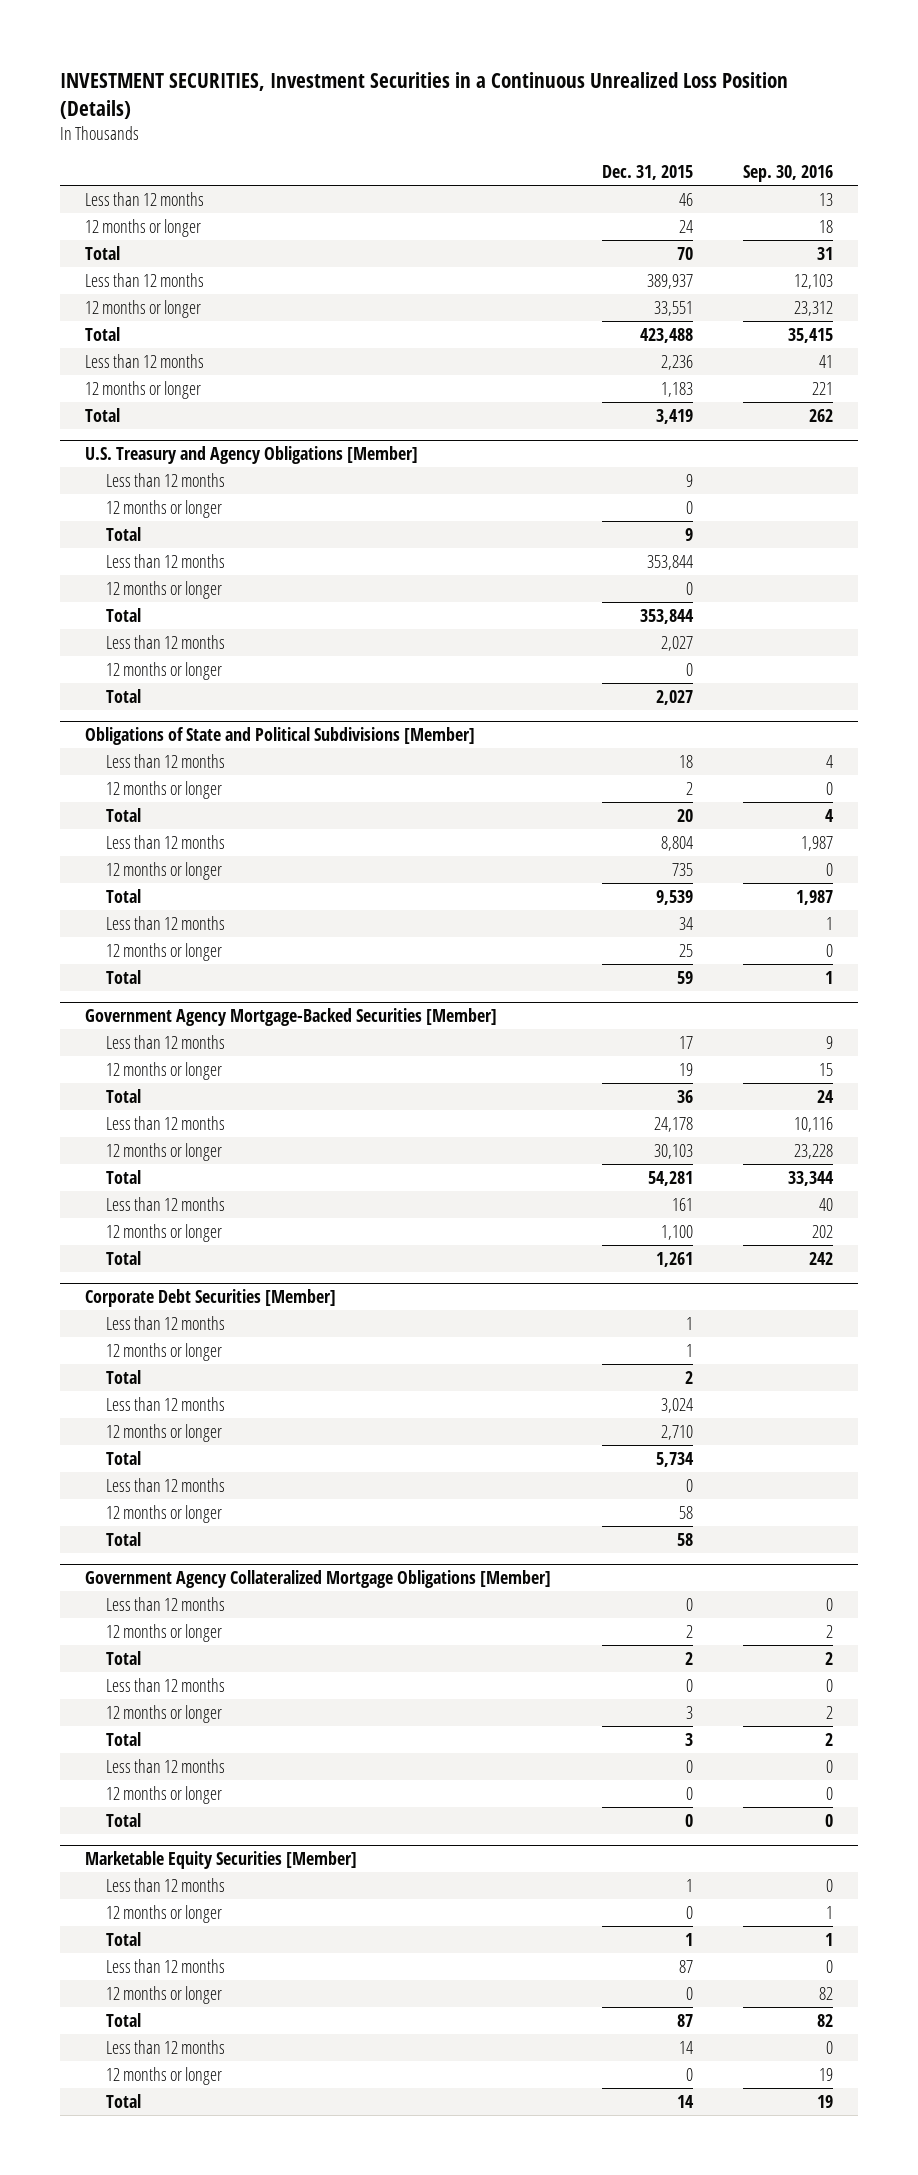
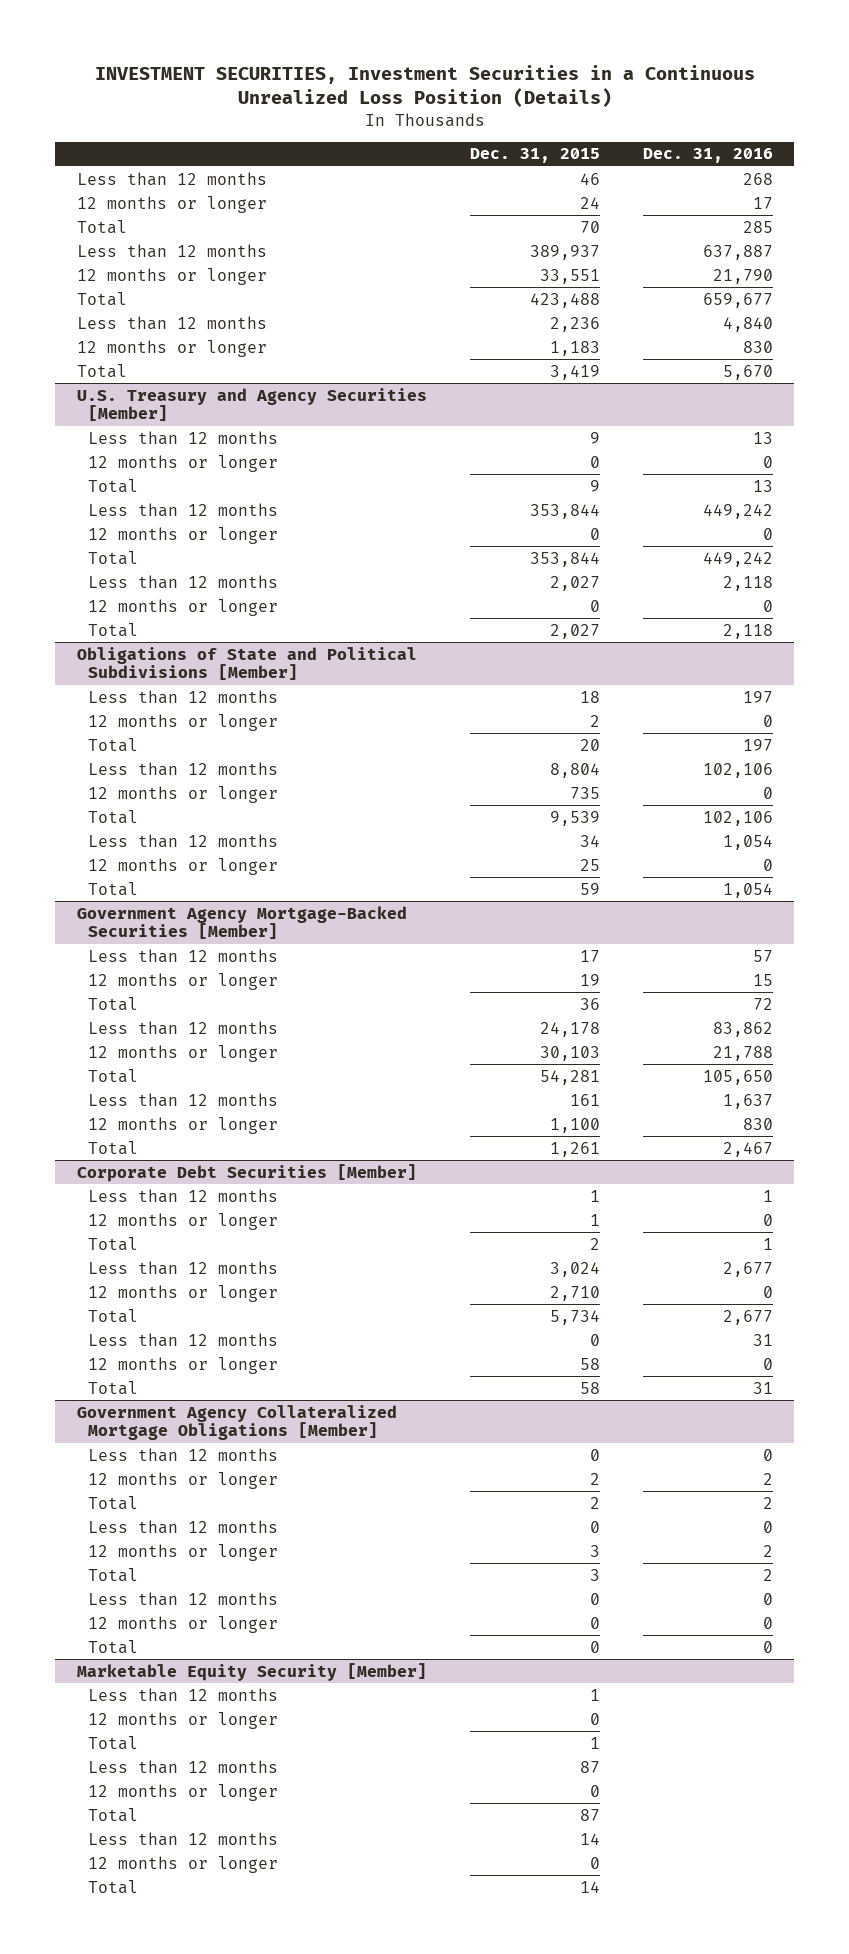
[742,165,833,183] Sep. 30, 2016 -> none
none -> [642,148,773,164] Dec. 31, 2016
[85,446,419,465] U.S. Treasury and Agency Obligations [Member] -> [76,387,427,422] U.S. Treasury and Agency Securities [Member]
[85,1851,358,1870] Marketable Equity Securities [Member] -> [76,1662,427,1681] Marketable Equity Security [Member]

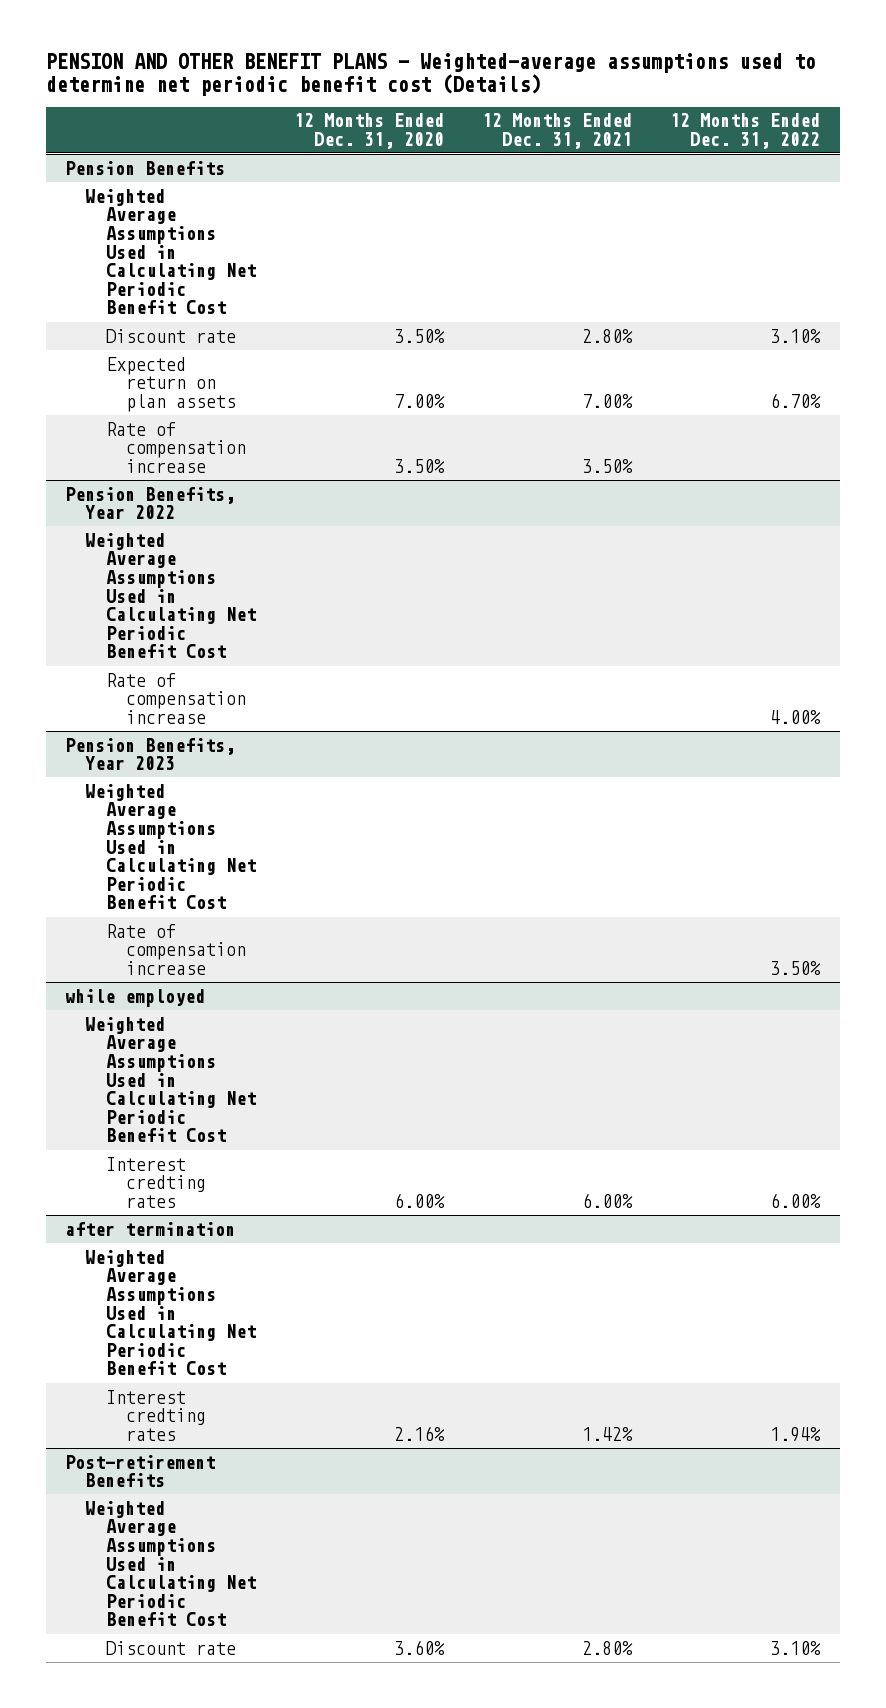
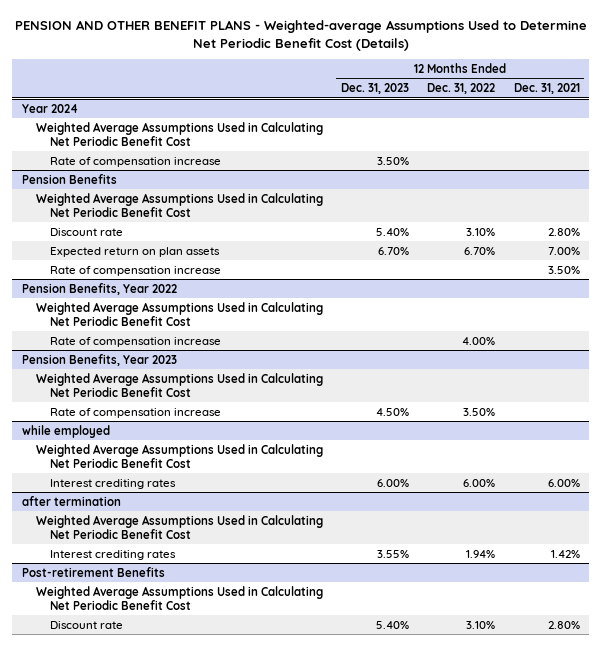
[45,52,816,96] PENSION AND OTHER BENEFIT PLANS - Weighted-average assumptions used to determine net periodic benefit cost (Details) -> [14,20,587,51] PENSION AND OTHER BENEFIT PLANS - Weighted-average Assumptions Used to Determine Net Periodic Benefit Cost (Details)
[294,113,445,149] 12 Months Ended Dec. 31, 2020 -> none
none -> [340,82,409,94] Dec. 31, 2023
none -> [21,103,78,113] Year 2024
none -> [35,121,323,146] Weighted Average Assumptions Used in Calculating Net Periodic Benefit Cost
none -> [49,156,221,167] Rate of compensation increase
[105,1156,207,1208] Interest credting rates -> [49,478,176,489] Interest crediting rates
[105,1389,207,1441] Interest credting rates -> [49,549,176,560] Interest crediting rates

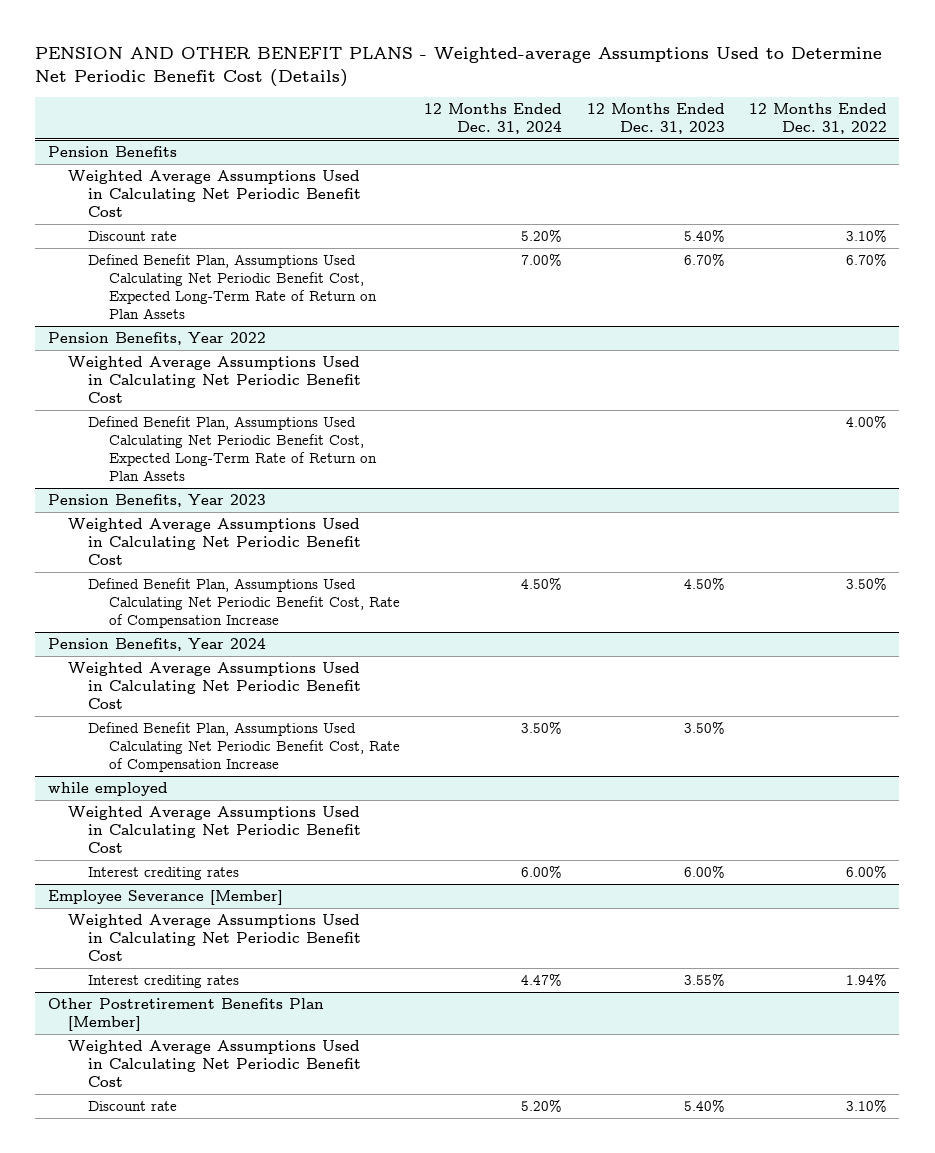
[513,82,580,94] Dec. 31, 2021 -> none
none -> [424,102,563,134] 12 Months Ended Dec. 31, 2024
[21,103,78,113] Year 2024 -> none
[35,121,323,146] Weighted Average Assumptions Used in Calculating Net Periodic Benefit Cost -> none
[49,156,221,167] Rate of compensation increase -> none
[49,265,221,276] Rate of compensation increase -> none
[49,246,220,257] Expected return on plan assets -> [88,254,377,320] Defined Benefit Plan, Assumptions Used Calculating Net Periodic Benefit Cost, Expected Long-Term Rate of Return on Plan Assets
[49,336,221,347] Rate of compensation increase -> none
none -> [88,416,377,482] Defined Benefit Plan, Assumptions Used Calculating Net Periodic Benefit Cost, Expected Long-Term Rate of Return on Plan Assets
[49,407,221,418] Rate of compensation increase -> [88,578,400,629] Defined Benefit Plan, Assumptions Used Calculating Net Periodic Benefit Cost, Rate of Compensation Increase
none -> [47,638,266,652] Pension Benefits, Year 2024
none -> [67,662,362,710] Weighted Average Assumptions Used in Calculating Net Periodic Benefit Cost
none -> [88,722,400,773] Defined Benefit Plan, Assumptions Used Calculating Net Periodic Benefit Cost, Rate of Compensation Increase
[21,495,121,506] after termination -> [47,890,283,906] Employee Severance [Member]
[21,566,165,577] Post-retirement Benefits -> [47,998,324,1032] Other Postretirement Benefits Plan [Member]

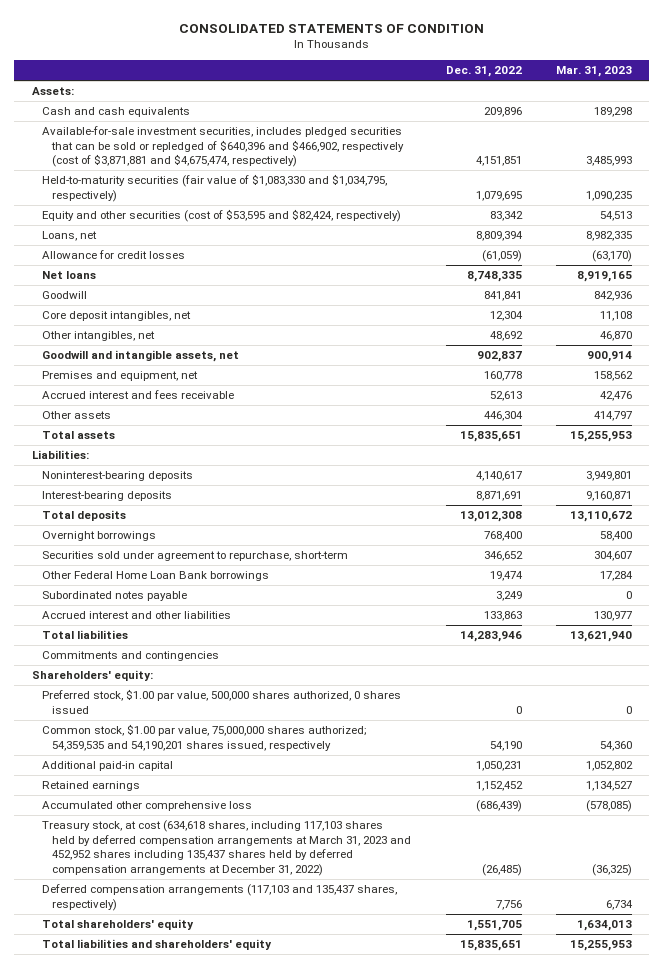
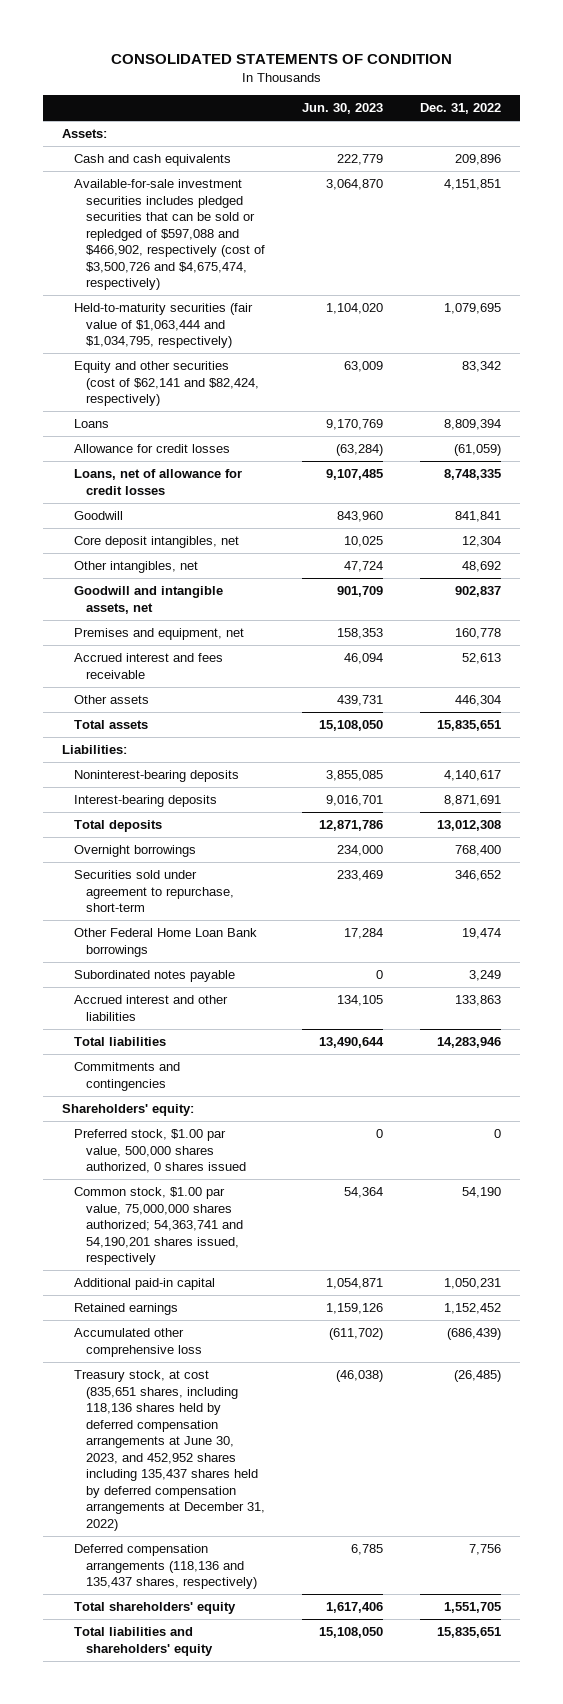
[555,66,632,78] Mar. 31, 2023 -> none
none -> [302,103,384,115] Jun. 30, 2023
[42,126,405,168] Available-for-sale investment securities, includes pledged securities that can be sold or repledged of $640,396 and $466,902, respectively (cost of $3,871,881 and $4,675,474, respectively) -> [74,179,266,291] Available-for-sale investment securities includes pledged securities that can be sold or repledged of $597,088 and $466,902, respectively (cost of $3,500,726 and $4,675,474, respectively)
[42,174,388,202] Held-to-maturity securities (fair value of $1,083,330 and $1,034,795, respectively) -> [74,303,254,349] Held-to-maturity securities (fair value of $1,063,444 and $1,034,795, respectively)
[42,209,402,223] Equity and other securities (cost of $53,595 and $82,424, respectively) -> [74,361,260,407] Equity and other securities (cost of $62,141 and $82,424, respectively)
[42,231,98,242] Loans, net -> [74,419,110,429] Loans
[42,271,97,280] Net loans -> [74,469,243,495] Loans, net of allowance for credit losses
[42,724,368,751] Common stock, $1.00 par value, 75,000,000 shares authorized; 54,359,535 and 54,190,201 shares issued, respectively -> [74,1187,244,1266] Common stock, $1.00 par value, 75,000,000 shares authorized; 54,363,741 and 54,190,201 shares issued, respectively
[42,820,412,876] Treasury stock, at cost (634,618 shares, including 117,103 shares held by deferred compensation arrangements at March 31, 2023 and 452,952 shares including 135,437 shares held by deferred compensation arrangements at December 31, 2022) -> [74,1370,266,1531] Treasury stock, at cost (835,651 shares, including 118,136 shares held by deferred compensation arrangements at June 30, 2023, and 452,952 shares including 135,437 shares held by deferred compensation arrangements at December 31, 2022)
[42,884,398,911] Deferred compensation arrangements (117,103 and 135,437 shares, respectively) -> [74,1544,258,1590] Deferred compensation arrangements (118,136 and 135,437 shares, respectively)

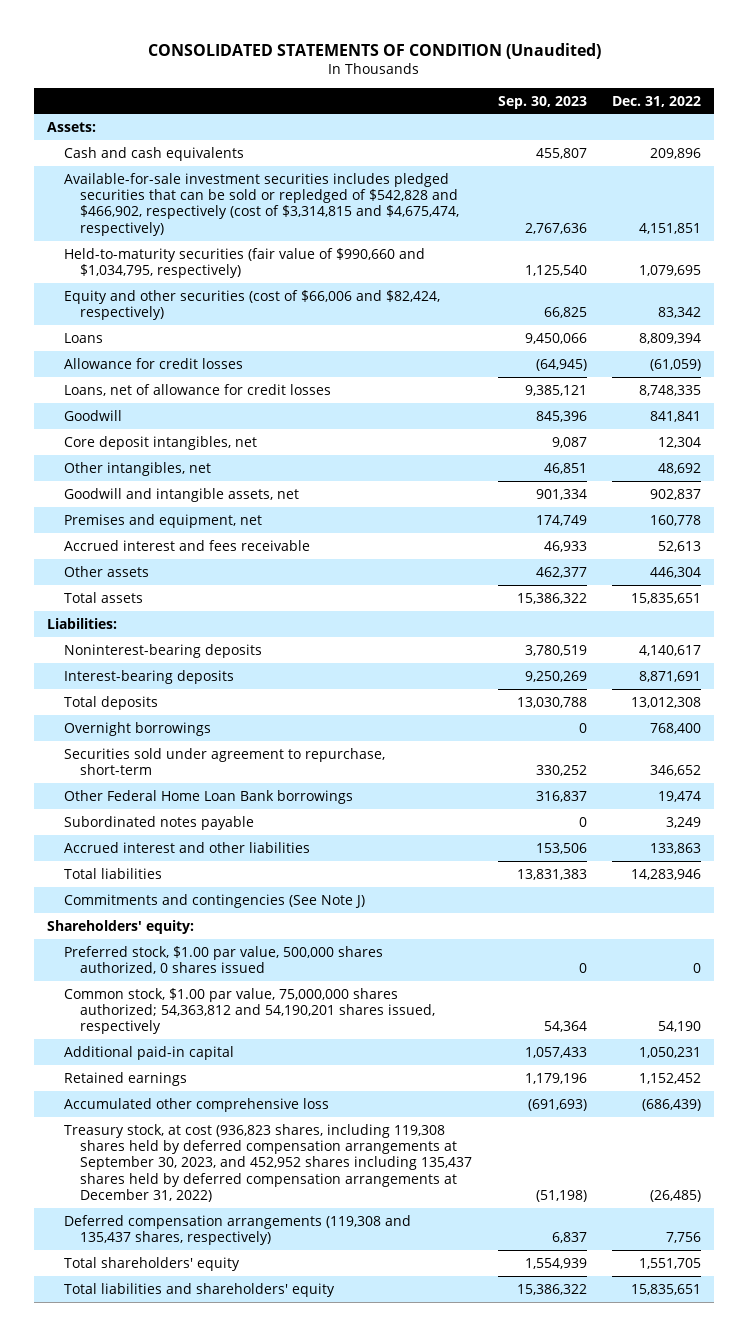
[110,53,452,64] CONSOLIDATED STATEMENTS OF CONDITION -> [148,42,602,59] CONSOLIDATED STATEMENTS OF CONDITION (Unaudited)
[302,103,384,115] Jun. 30, 2023 -> none
none -> [497,95,587,109] Sep. 30, 2023
[74,179,266,291] Available-for-sale investment securities includes pledged securities that can be sold or repledged of $597,088 and $466,902, respectively (cost of $3,500,726 and $4,675,474, respectively) -> [63,172,460,236] Available-for-sale investment securities includes pledged securities that can be sold or repledged of $542,828 and $466,902, respectively (cost of $3,314,815 and $4,675,474, respectively)
[74,303,254,349] Held-to-maturity securities (fair value of $1,063,444 and $1,034,795, respectively) -> [63,247,425,279] Held-to-maturity securities (fair value of $990,660 and $1,034,795, respectively)
[74,361,260,407] Equity and other securities (cost of $62,141 and $82,424, respectively) -> [63,289,440,321] Equity and other securities (cost of $66,006 and $82,424, respectively)
[74,1062,181,1091] Commitments and contingencies -> [63,893,365,908] Commitments and contingencies (See Note J)
[74,1187,244,1266] Common stock, $1.00 par value, 75,000,000 shares authorized; 54,363,741 and 54,190,201 shares issued, respectively -> [63,987,436,1035] Common stock, $1.00 par value, 75,000,000 shares authorized; 54,363,812 and 54,190,201 shares issued, respectively
[74,1370,266,1531] Treasury stock, at cost (835,651 shares, including 118,136 shares held by deferred compensation arrangements at June 30, 2023, and 452,952 shares including 135,437 shares held by deferred compensation arrangements at December 31, 2022) -> [63,1123,473,1203] Treasury stock, at cost (936,823 shares, including 119,308 shares held by deferred compensation arrangements at September 30, 2023, and 452,952 shares including 135,437 shares held by deferred compensation arrangements at December 31, 2022)
[74,1544,258,1590] Deferred compensation arrangements (118,136 and 135,437 shares, respectively) -> [63,1214,411,1246] Deferred compensation arrangements (119,308 and 135,437 shares, respectively)

